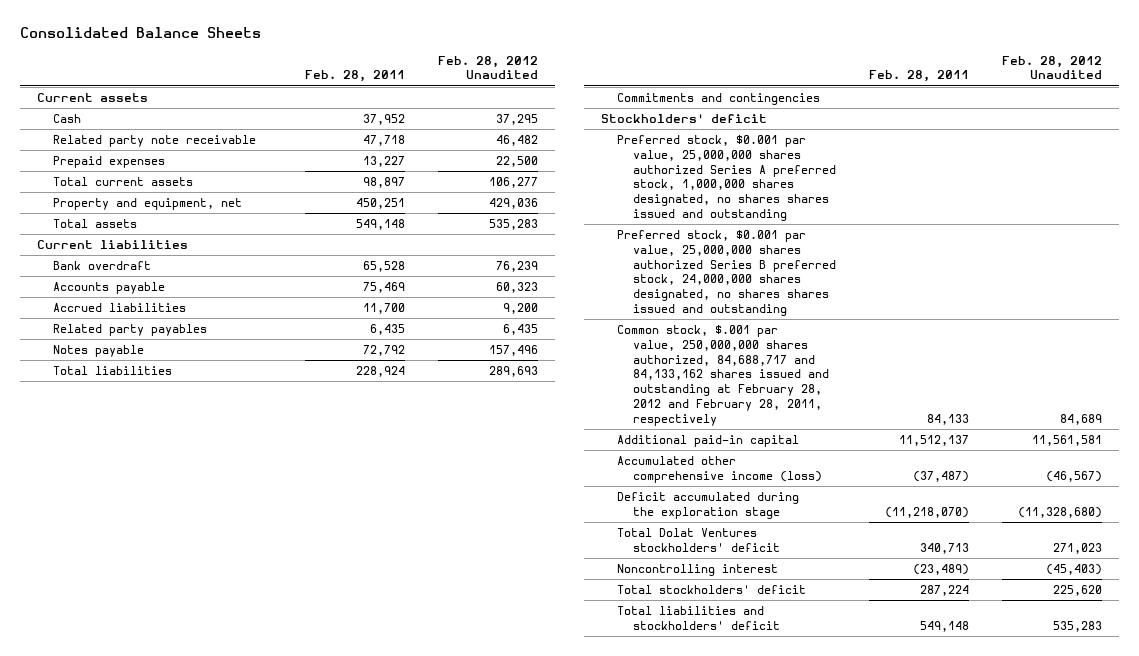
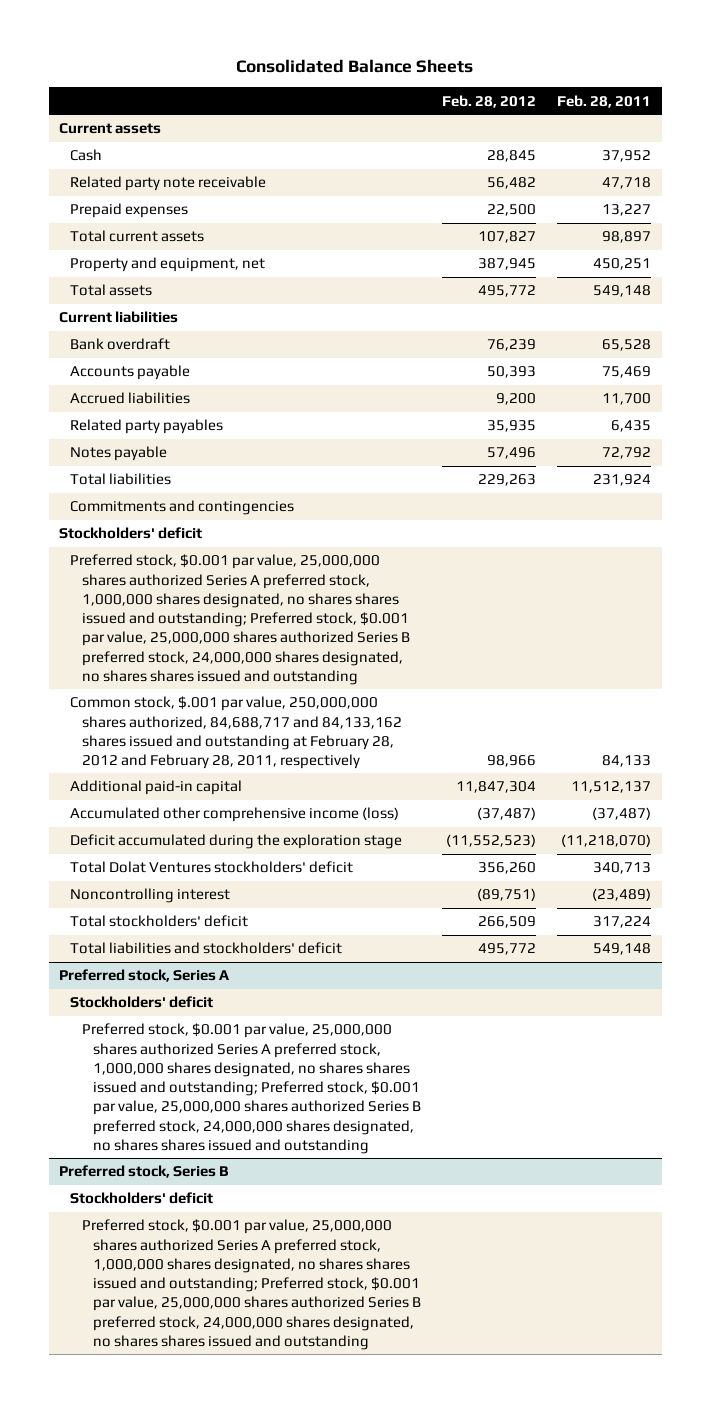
[438,55,539,80] Feb. 28, 2012 Unaudited -> none
none -> [442,94,537,108] Feb. 28, 2012
[356,366,406,378] 228,924 -> [593,474,652,487] 231,924
[616,230,836,317] Preferred stock, $0.001 par value, 25,000,000 shares authorized Series B preferred stock, 24,000,000 shares designated, no shares shares issued and outstanding -> none
[616,135,836,222] Preferred stock, $0.001 par value, 25,000,000 shares authorized Series A preferred stock, 1,000,000 shares designated, no shares shares issued and outstanding -> [70,554,410,685] Preferred stock, $0.001 par value, 25,000,000 shares authorized Series A preferred stock, 1,000,000 shares designated, no shares shares issued and outstanding; Preferred stock, $0.001 par value, 25,000,000 shares authorized Series B preferred stock, 24,000,000 shares designated, no shares shares issued and outstanding
[920,585,970,597] 287,224 -> [593,916,652,929] 317,224
none -> [59,969,230,983] Preferred stock, Series A
none -> [70,996,214,1009] Stockholders' deficit
none -> [81,1023,421,1154] Preferred stock, $0.001 par value, 25,000,000 shares authorized Series A preferred stock, 1,000,000 shares designated, no shares shares issued and outstanding; Preferred stock, $0.001 par value, 25,000,000 shares authorized Series B preferred stock, 24,000,000 shares designated, no shares shares issued and outstanding
none -> [59,1165,230,1179] Preferred stock, Series B
none -> [70,1192,214,1205] Stockholders' deficit
none -> [81,1219,421,1350] Preferred stock, $0.001 par value, 25,000,000 shares authorized Series A preferred stock, 1,000,000 shares designated, no shares shares issued and outstanding; Preferred stock, $0.001 par value, 25,000,000 shares authorized Series B preferred stock, 24,000,000 shares designated, no shares shares issued and outstanding

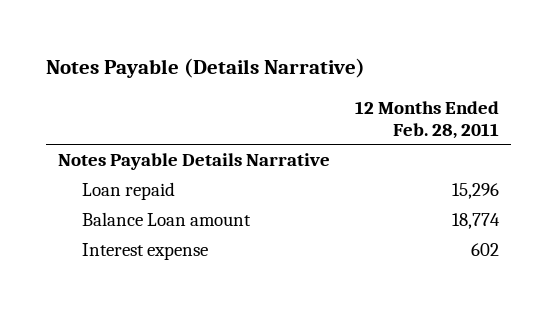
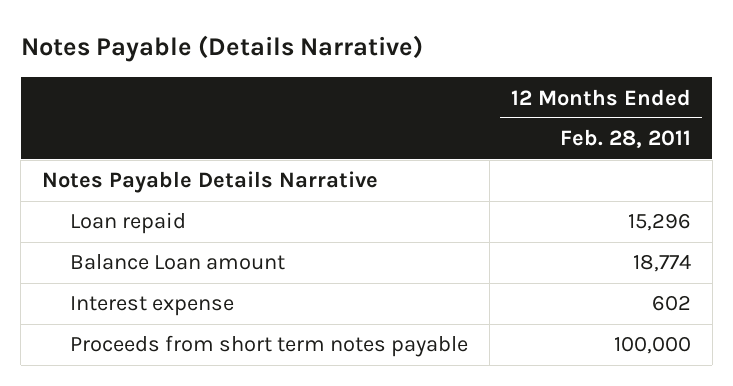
none -> [69,335,468,358] Proceeds from short term notes payable

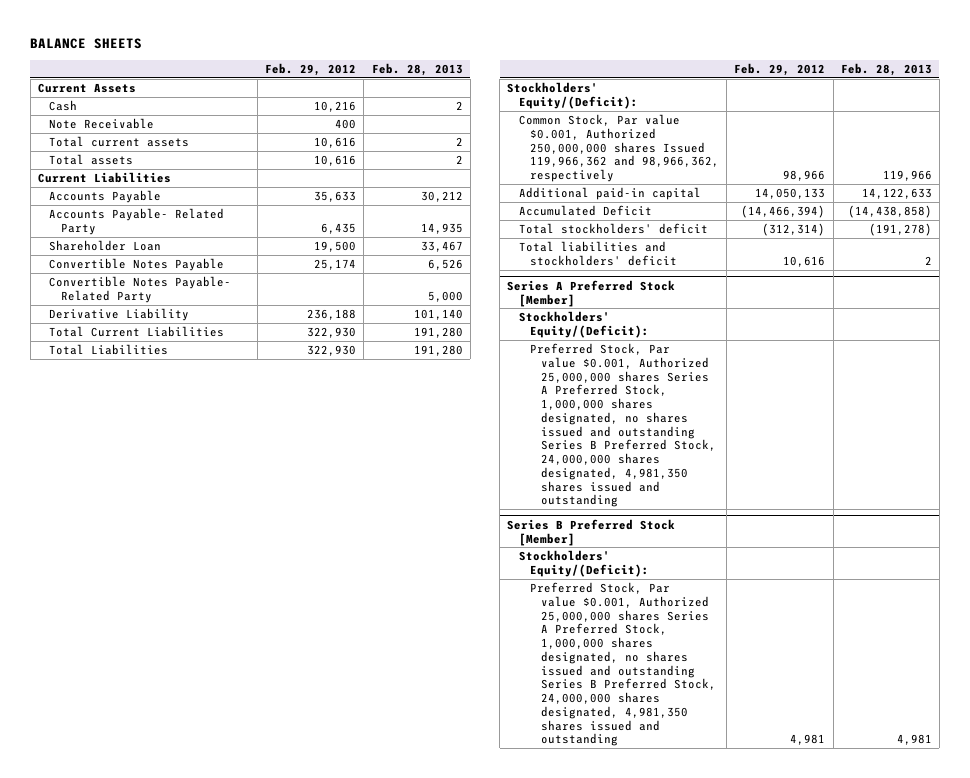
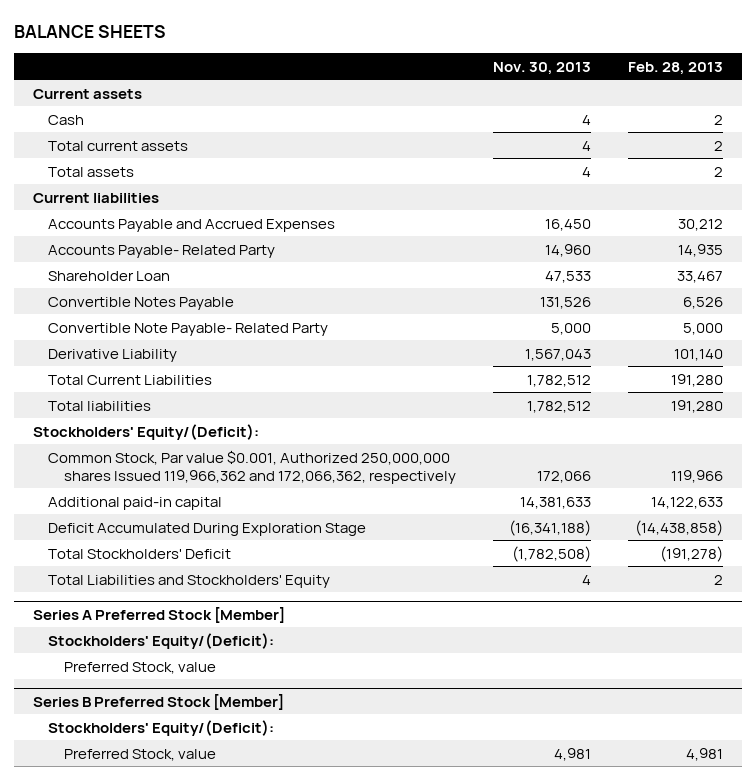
[265,63,357,77] Feb. 29, 2012 -> none
none -> [493,61,592,75] Nov. 30, 2013
[37,83,136,94] Current Assets -> [33,88,143,99] Current assets
[49,118,155,130] Note Receivable -> none
[37,172,171,184] Current Liabilities -> [33,192,160,203] Current liabilities
[49,190,162,204] Accounts Payable -> [48,218,336,232] Accounts Payable and Accrued Expenses
[49,276,232,303] Convertible Notes Payable- Related Party -> [48,322,329,336] Convertible Note Payable- Related Party
[49,344,169,356] Total Liabilities -> [48,400,152,411] Total liabilities
[518,114,719,183] Common Stock, Par value $0.001, Authorized 250,000,000 shares Issued 119,966,362 and 98,966,362, respectively -> [48,449,456,484] Common Stock, Par value $0.001, Authorized 250,000,000 shares Issued 119,966,362 and 172,066,362, respectively
[518,205,652,217] Accumulated Deficit -> [48,522,367,536] Deficit Accumulated During Exploration Stage
[518,223,708,235] Total stockholders' deficit -> [48,548,232,559] Total Stockholders' Deficit
[518,241,677,266] Total liabilities and stockholders' deficit -> [48,574,331,588] Total Liabilities and Stockholders' Equity
[529,343,717,508] Preferred Stock, Par value $0.001, Authorized 25,000,000 shares Series A Preferred Stock, 1,000,000 shares designated, no shares issued and outstanding Series B Preferred Stock, 24,000,000 shares designated, 4,981,350 shares issued and outstanding -> [63,661,216,674] Preferred Stock, value
[529,582,717,747] Preferred Stock, Par value $0.001, Authorized 25,000,000 shares Series A Preferred Stock, 1,000,000 shares designated, no shares issued and outstanding Series B Preferred Stock, 24,000,000 shares designated, 4,981,350 shares issued and outstanding -> [63,748,216,761] Preferred Stock, value

